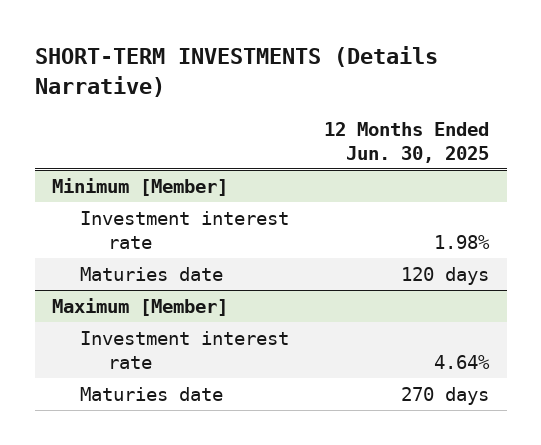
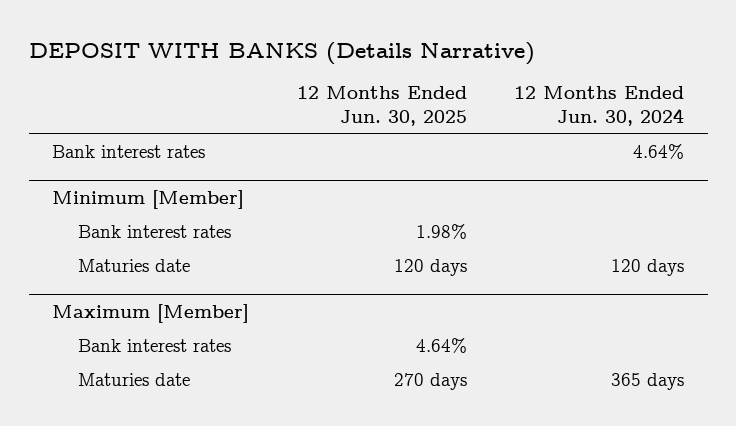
[34,46,438,97] SHORT-TERM INVESTMENTS (Details Narrative) -> [28,41,535,65] DEPOSIT WITH BANKS (Details Narrative)
none -> [513,86,684,127] 12 Months Ended Jun. 30, 2024
none -> [52,145,206,159] Bank interest rates
[80,210,290,249] Investment interest rate -> [78,225,232,239] Bank interest rates
[80,330,290,369] Investment interest rate -> [78,339,232,353] Bank interest rates

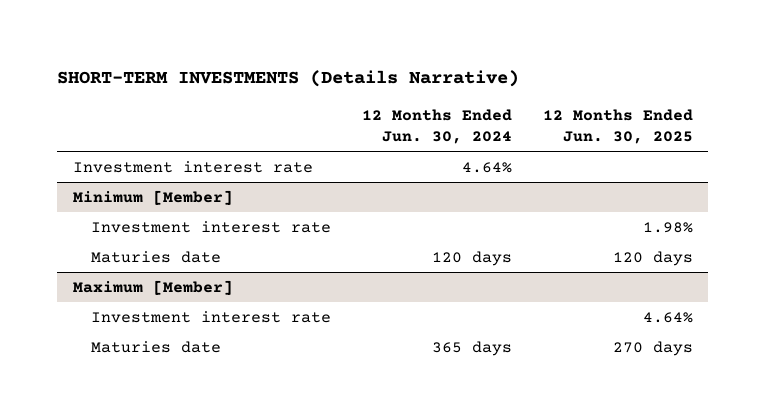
[28,41,535,65] DEPOSIT WITH BANKS (Details Narrative) -> [57,70,520,88] SHORT-TERM INVESTMENTS (Details Narrative)
[52,145,206,159] Bank interest rates -> [72,161,313,174] Investment interest rate
[78,225,232,239] Bank interest rates -> [90,221,331,234] Investment interest rate
[78,339,232,353] Bank interest rates -> [90,311,331,324] Investment interest rate

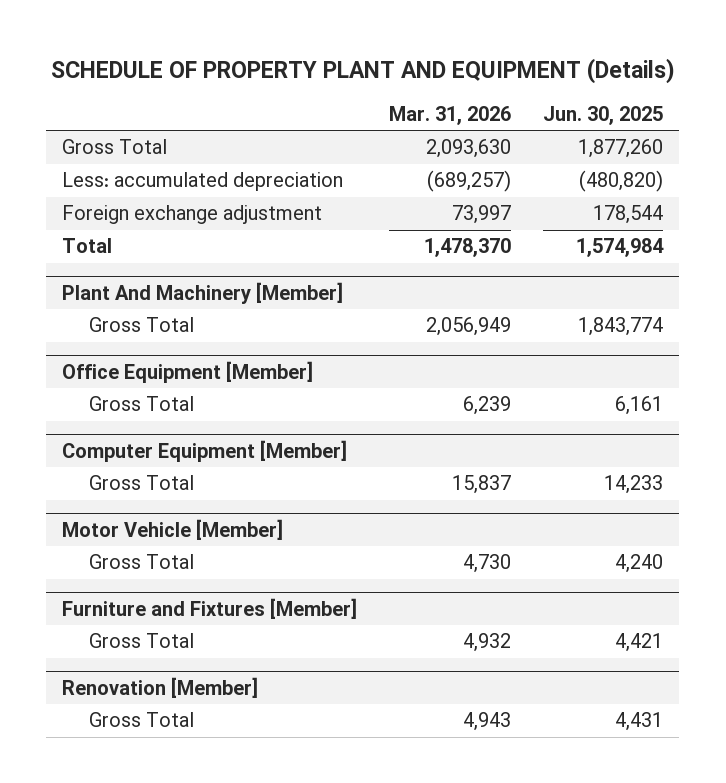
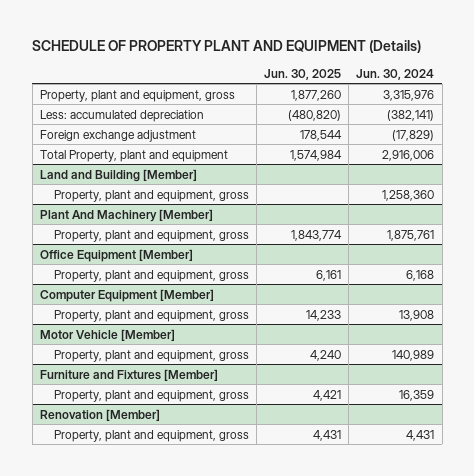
[389,106,512,126] Mar. 31, 2026 -> none
none -> [356,68,435,80] Jun. 30, 2024
[62,139,168,155] Gross Total -> [39,89,235,102] Property, plant and equipment, gross
[62,238,113,254] Total -> [39,149,228,162] Total Property, plant and equipment
none -> [39,168,197,182] Land and Building [Member]
none -> [53,189,249,202] Property, plant and equipment, gross
[89,317,195,333] Gross Total -> [53,229,249,242] Property, plant and equipment, gross
[89,396,195,412] Gross Total -> [53,269,249,282] Property, plant and equipment, gross
[89,475,195,491] Gross Total -> [53,309,249,322] Property, plant and equipment, gross
[89,554,195,570] Gross Total -> [53,349,249,362] Property, plant and equipment, gross
[89,633,195,649] Gross Total -> [53,389,249,402] Property, plant and equipment, gross
[89,712,195,728] Gross Total -> [53,429,249,442] Property, plant and equipment, gross

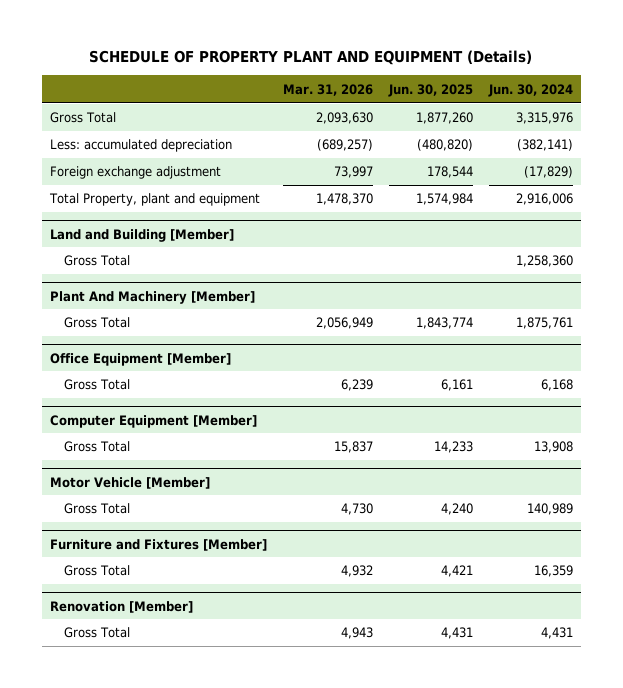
none -> [282,83,373,96] Mar. 31, 2026
[39,89,235,102] Property, plant and equipment, gross -> [49,112,116,124] Gross Total
[53,189,249,202] Property, plant and equipment, gross -> [63,255,130,267] Gross Total
[53,229,249,242] Property, plant and equipment, gross -> [63,317,130,329] Gross Total
[53,269,249,282] Property, plant and equipment, gross -> [63,379,130,391] Gross Total
[53,309,249,322] Property, plant and equipment, gross -> [63,441,130,453] Gross Total
[53,349,249,362] Property, plant and equipment, gross -> [63,503,130,515] Gross Total
[53,389,249,402] Property, plant and equipment, gross -> [63,565,130,577] Gross Total
[53,429,249,442] Property, plant and equipment, gross -> [63,627,130,639] Gross Total

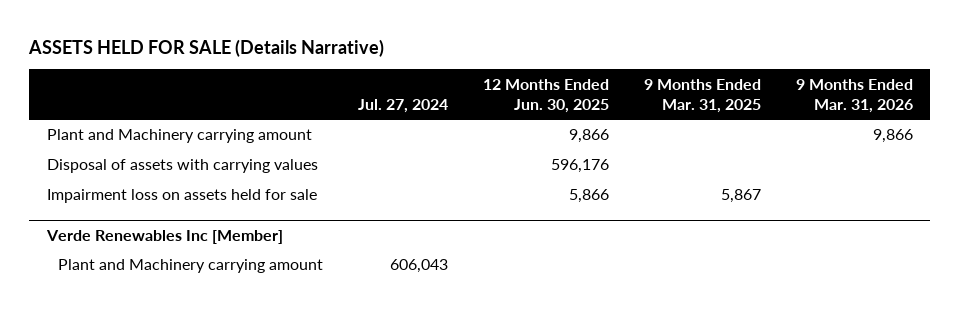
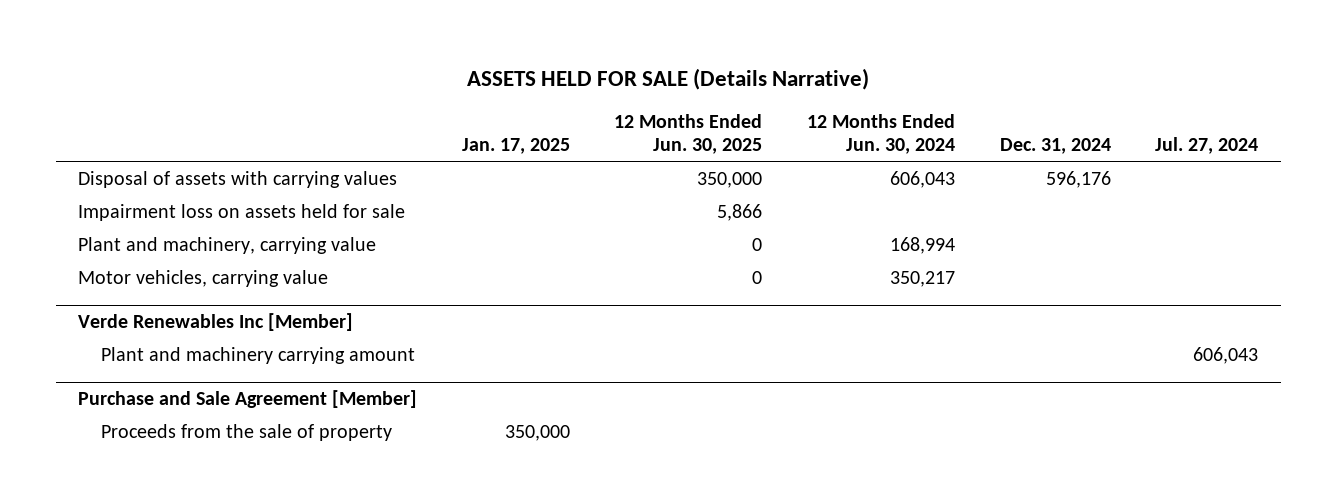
[643,78,761,113] 9 Months Ended Mar. 31, 2025 -> none
[795,78,913,113] 9 Months Ended Mar. 31, 2026 -> none
none -> [461,138,570,155] Jan. 17, 2025
none -> [806,114,955,155] 12 Months Ended Jun. 30, 2024
none -> [999,138,1111,155] Dec. 31, 2024
[46,129,312,144] Plant and Machinery carrying amount -> none
[550,159,609,174] 596,176 -> [697,171,763,188] 350,000
none -> [77,236,376,254] Plant and machinery, carrying value
none -> [77,269,328,287] Motor vehicles, carrying value
[57,259,323,274] Plant and Machinery carrying amount -> [100,346,415,364] Plant and machinery carrying amount
none -> [77,390,417,409] Purchase and Sale Agreement [Member]
none -> [100,423,392,441] Proceeds from the sale of property

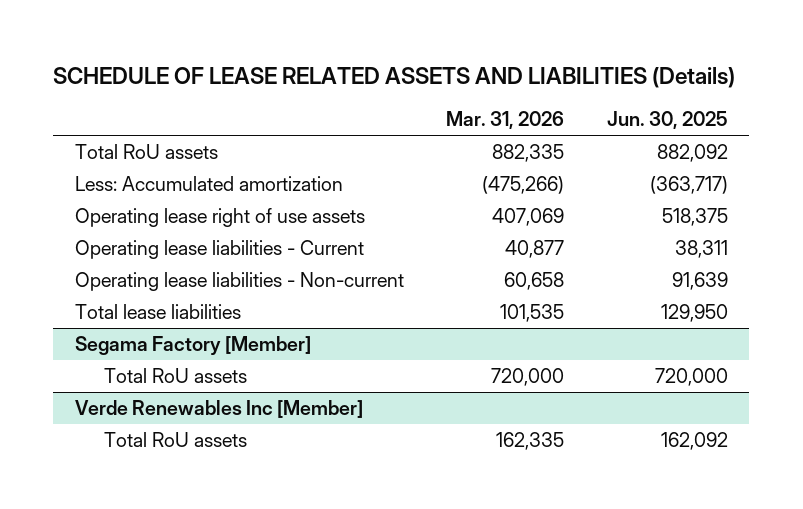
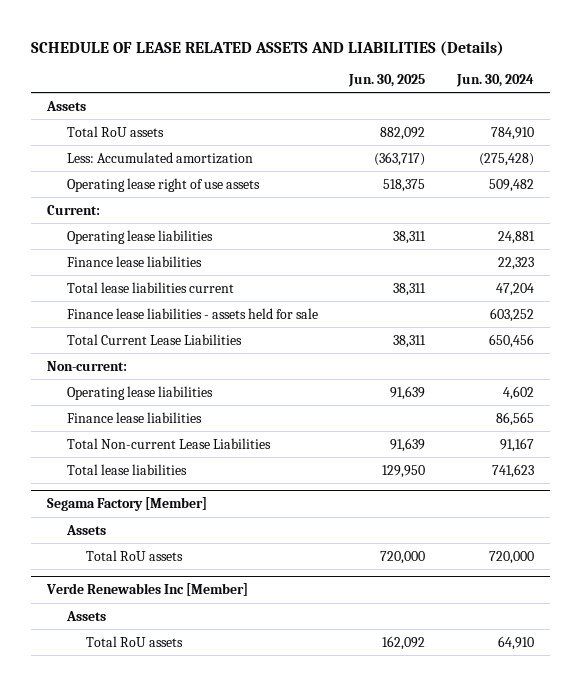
[446,111,565,130] Mar. 31, 2026 -> none
none -> [455,73,534,87] Jun. 30, 2024
none -> [46,100,87,111] Assets
none -> [47,204,101,215] Current:
[74,240,364,260] Operating lease liabilities - Current -> [66,229,213,244] Operating lease liabilities
none -> [66,255,202,267] Finance lease liabilities
none -> [66,281,234,293] Total lease liabilities current
none -> [66,307,318,319] Finance lease liabilities - assets held for sale
none -> [66,333,242,345] Total Current Lease Liabilities
none -> [47,360,128,371] Non-current:
[74,272,404,292] Operating lease liabilities - Non-current -> [66,385,213,400] Operating lease liabilities
none -> [66,411,202,423] Finance lease liabilities
none -> [66,437,271,449] Total Non-current Lease Liabilities
none -> [65,524,106,535] Assets
none -> [65,610,106,621] Assets

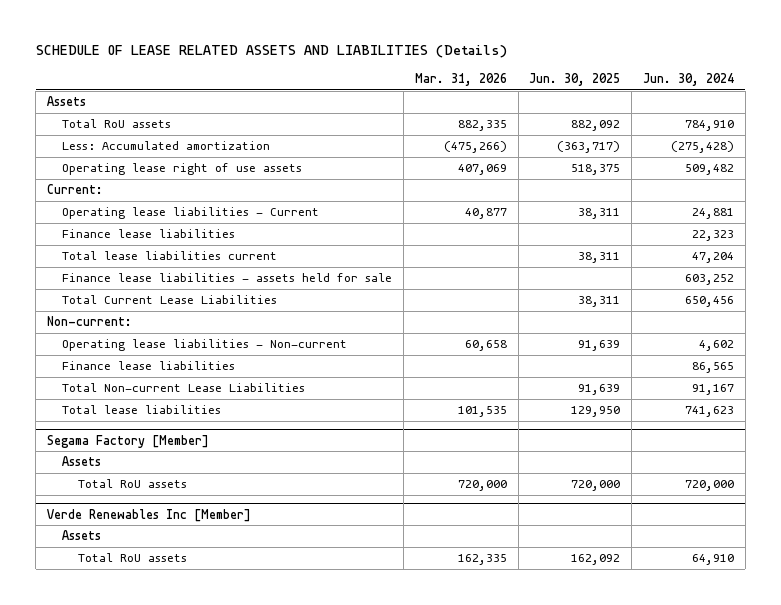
none -> [414,72,507,86] Mar. 31, 2026
[66,229,213,244] Operating lease liabilities -> [62,207,320,220] Operating lease liabilities - Current
[66,385,213,400] Operating lease liabilities -> [62,339,348,352] Operating lease liabilities - Non-current

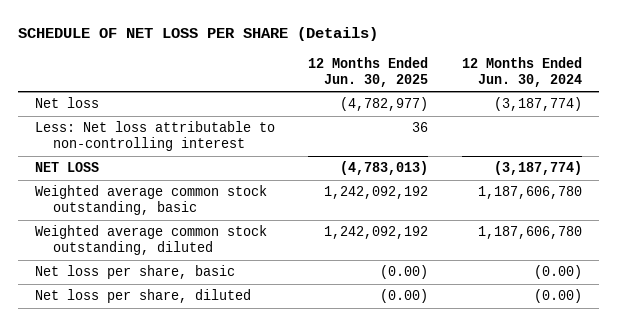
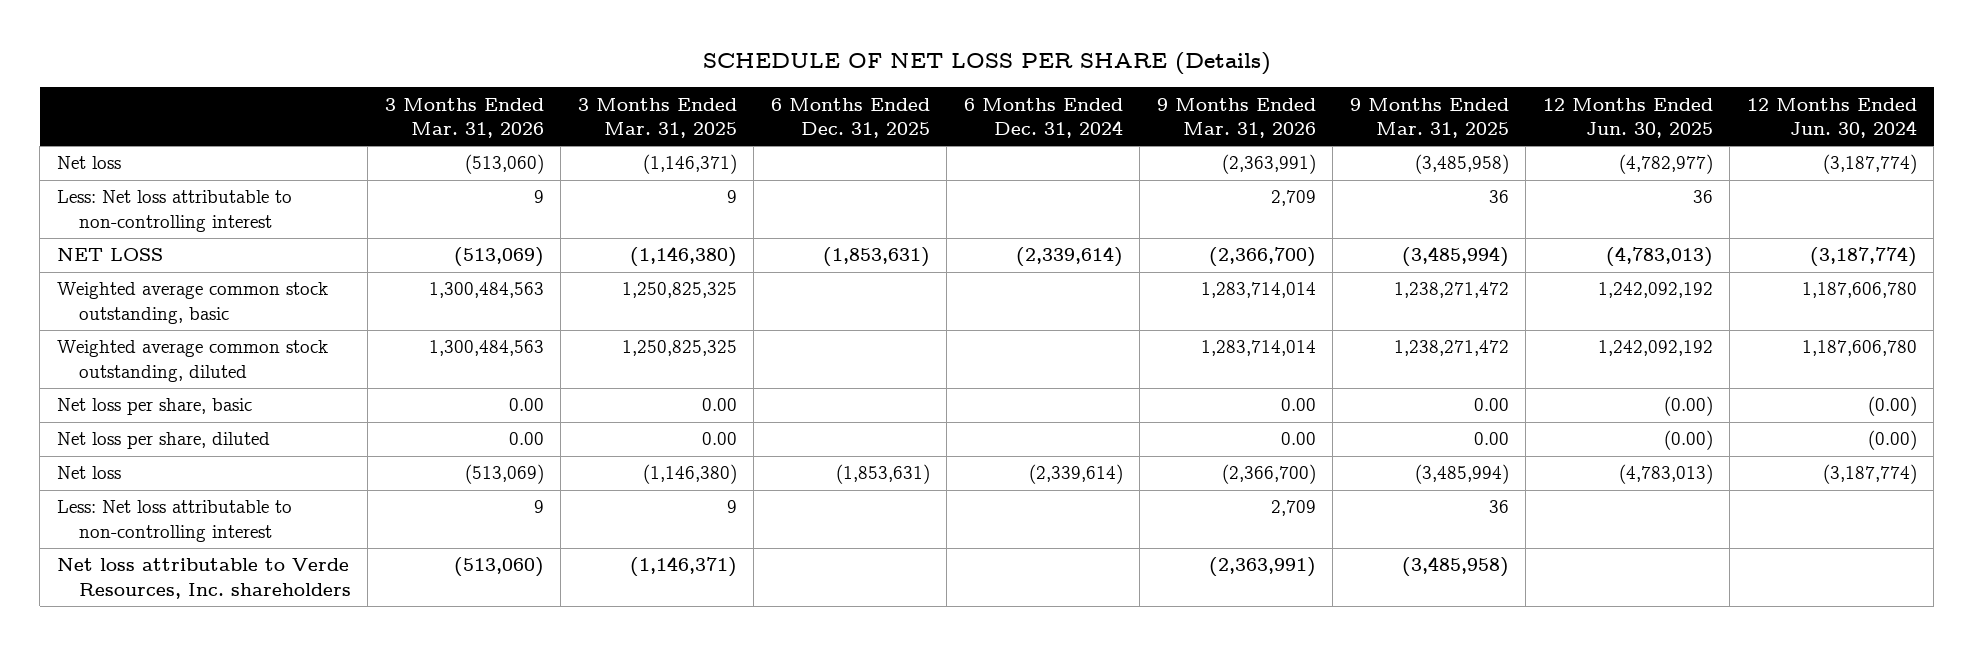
none -> [384,97,544,138] 3 Months Ended Mar. 31, 2026
none -> [577,97,737,138] 3 Months Ended Mar. 31, 2025
none -> [770,97,930,138] 6 Months Ended Dec. 31, 2025
none -> [963,97,1123,138] 6 Months Ended Dec. 31, 2024
none -> [1156,97,1316,138] 9 Months Ended Mar. 31, 2026
none -> [1349,97,1509,138] 9 Months Ended Mar. 31, 2025
none -> [56,466,121,480] Net loss
none -> [56,500,292,542] Less: Net loss attributable to non-controlling interest
none -> [56,558,351,599] Net loss attributable to Verde Resources, Inc. shareholders

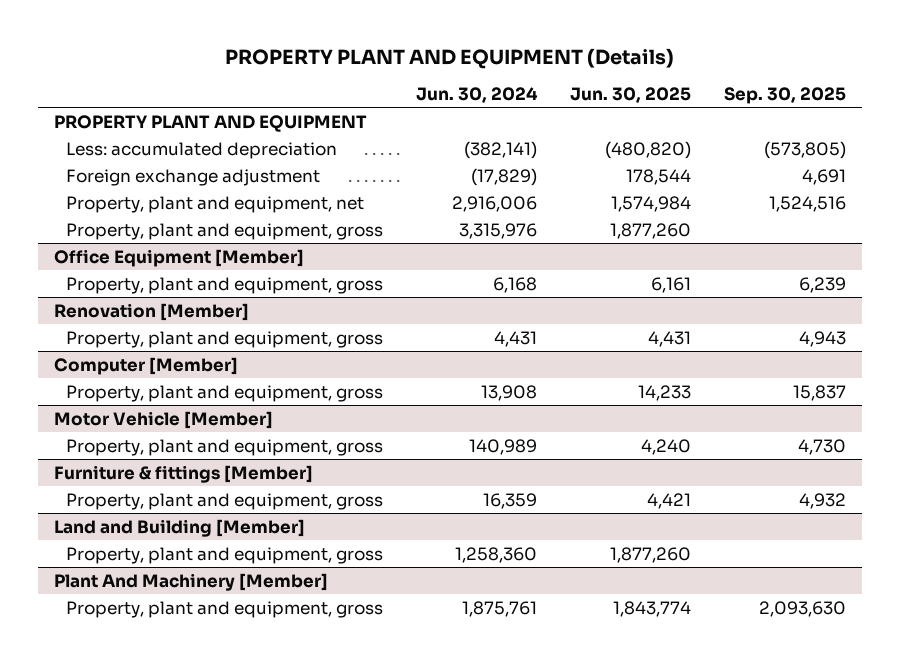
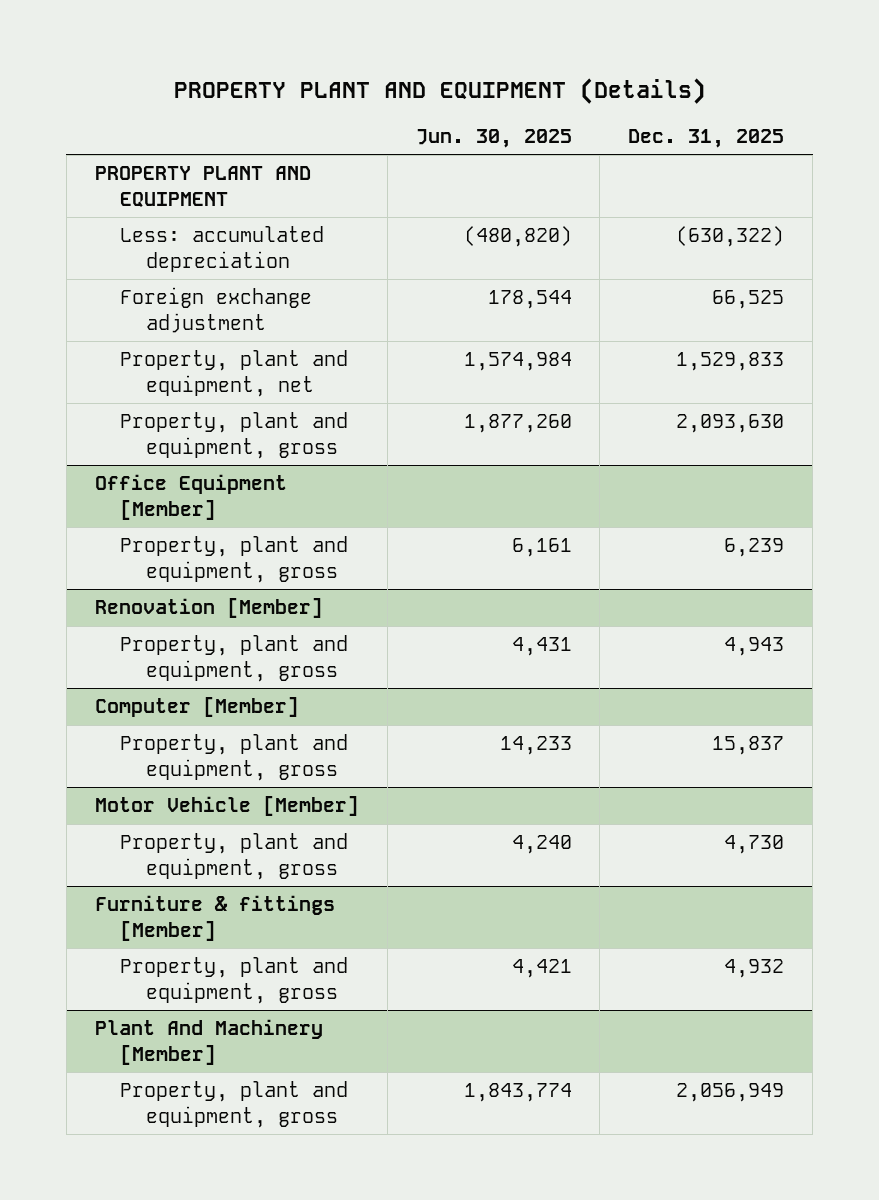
[416,87,539,104] Jun. 30, 2024 -> none
[723,87,846,105] Sep. 30, 2025 -> none
none -> [628,129,785,149] Dec. 31, 2025
[54,518,306,537] Land and Building [Member] -> none
[66,546,384,564] Property, plant and equipment, gross -> none

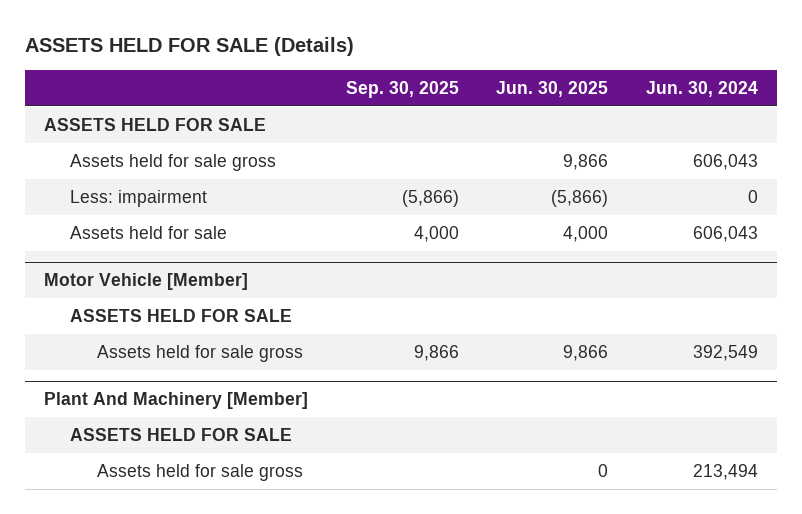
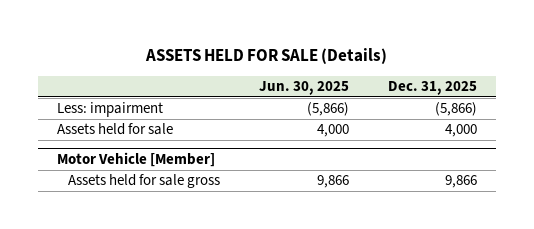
[345,80,459,98] Sep. 30, 2025 -> none
[646,80,759,97] Jun. 30, 2024 -> none
none -> [387,81,477,96] Dec. 31, 2025
[43,117,266,131] ASSETS HELD FOR SALE -> none
[70,153,277,171] Assets held for sale gross -> none
[70,308,293,322] ASSETS HELD FOR SALE -> none
[43,391,308,409] Plant And Machinery [Member] -> none
[70,427,293,441] ASSETS HELD FOR SALE -> none
[97,463,304,481] Assets held for sale gross -> none

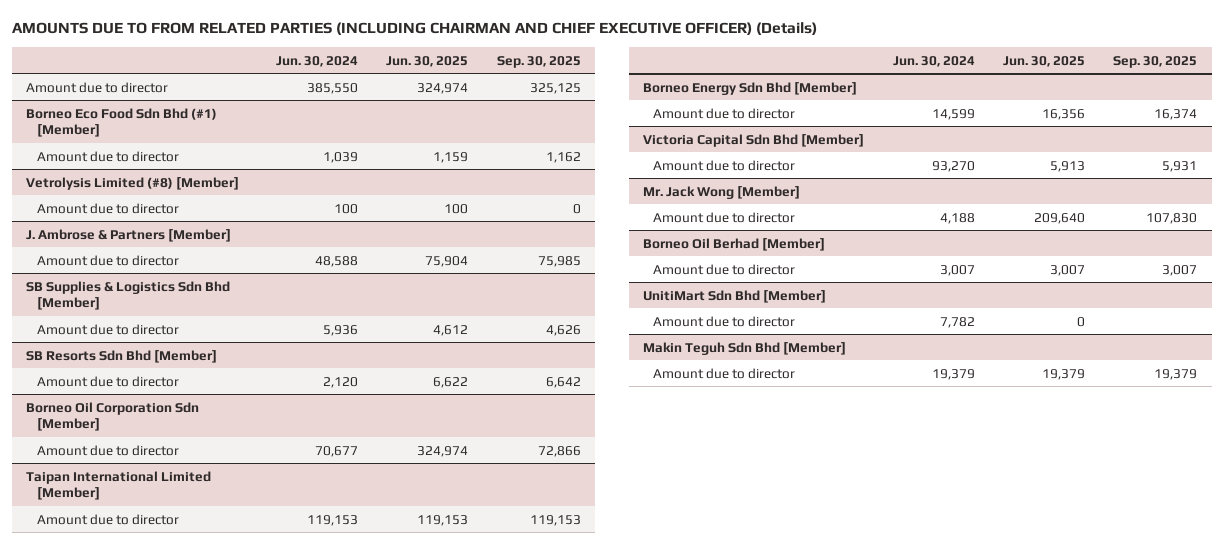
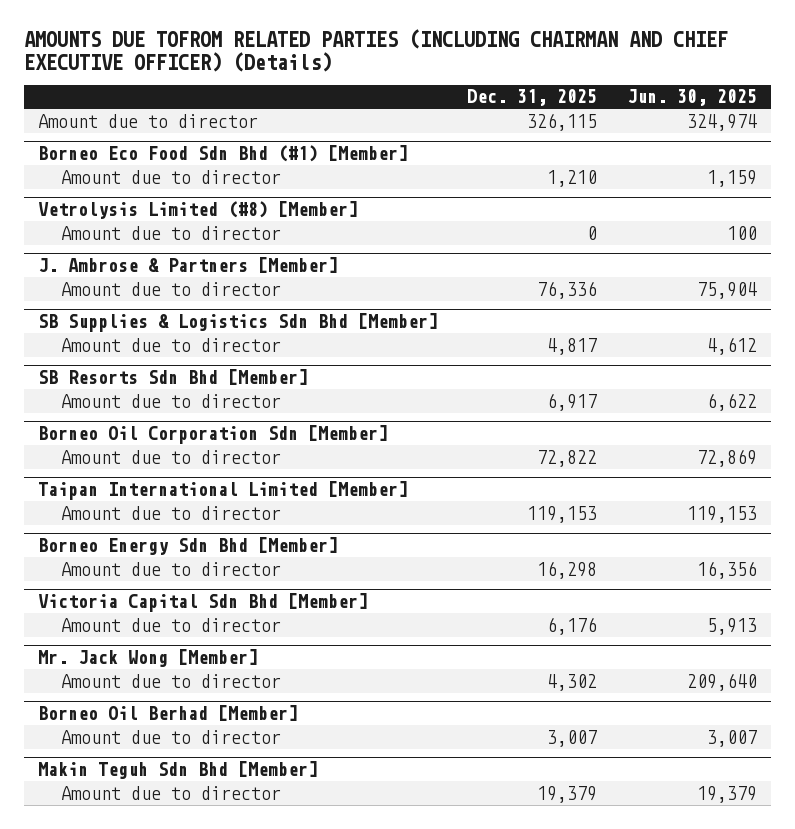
[12,22,818,36] AMOUNTS DUE TO FROM RELATED PARTIES (INCLUDING CHAIRMAN AND CHIEF EXECUTIVE OFFICER) (Details) -> [23,28,728,72] AMOUNTS DUE TOFROM RELATED PARTIES (INCLUDING CHAIRMAN AND CHIEF EXECUTIVE OFFICER) (Details)
[275,55,358,67] Jun. 30, 2024 -> none
[496,55,581,68] Sep. 30, 2025 -> none
none -> [467,89,598,107] Dec. 31, 2025
[417,445,469,457] 324,974 -> [696,448,757,467] 72,869
[643,289,827,303] UnitiMart Sdn Bhd [Member] -> none
[653,315,796,327] Amount due to director -> none

